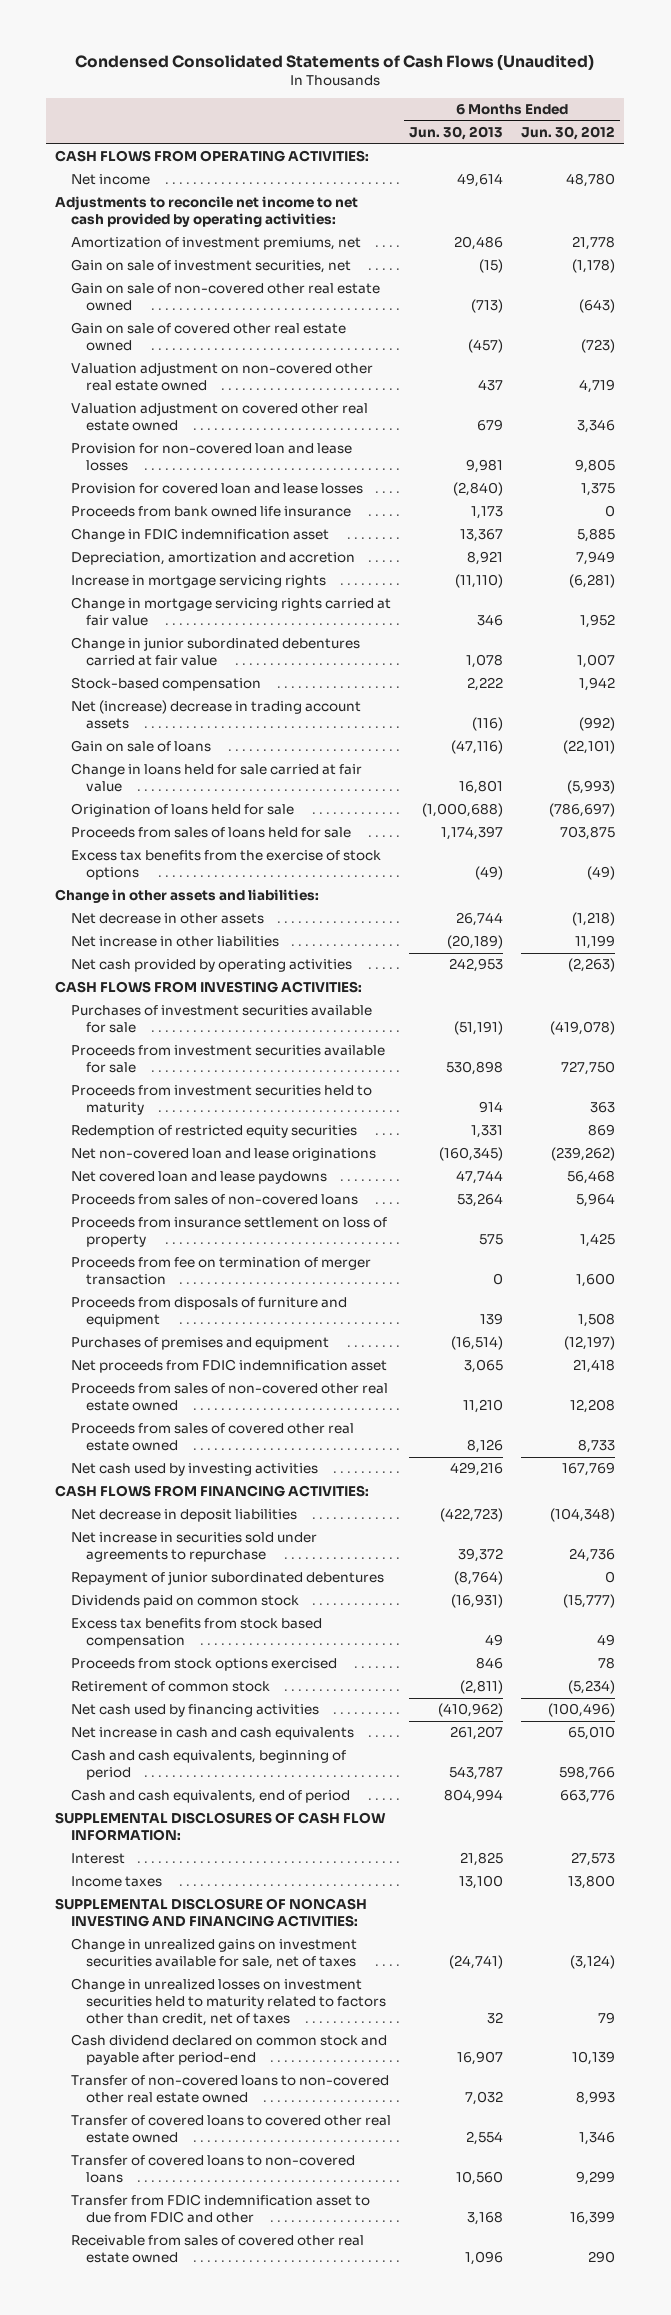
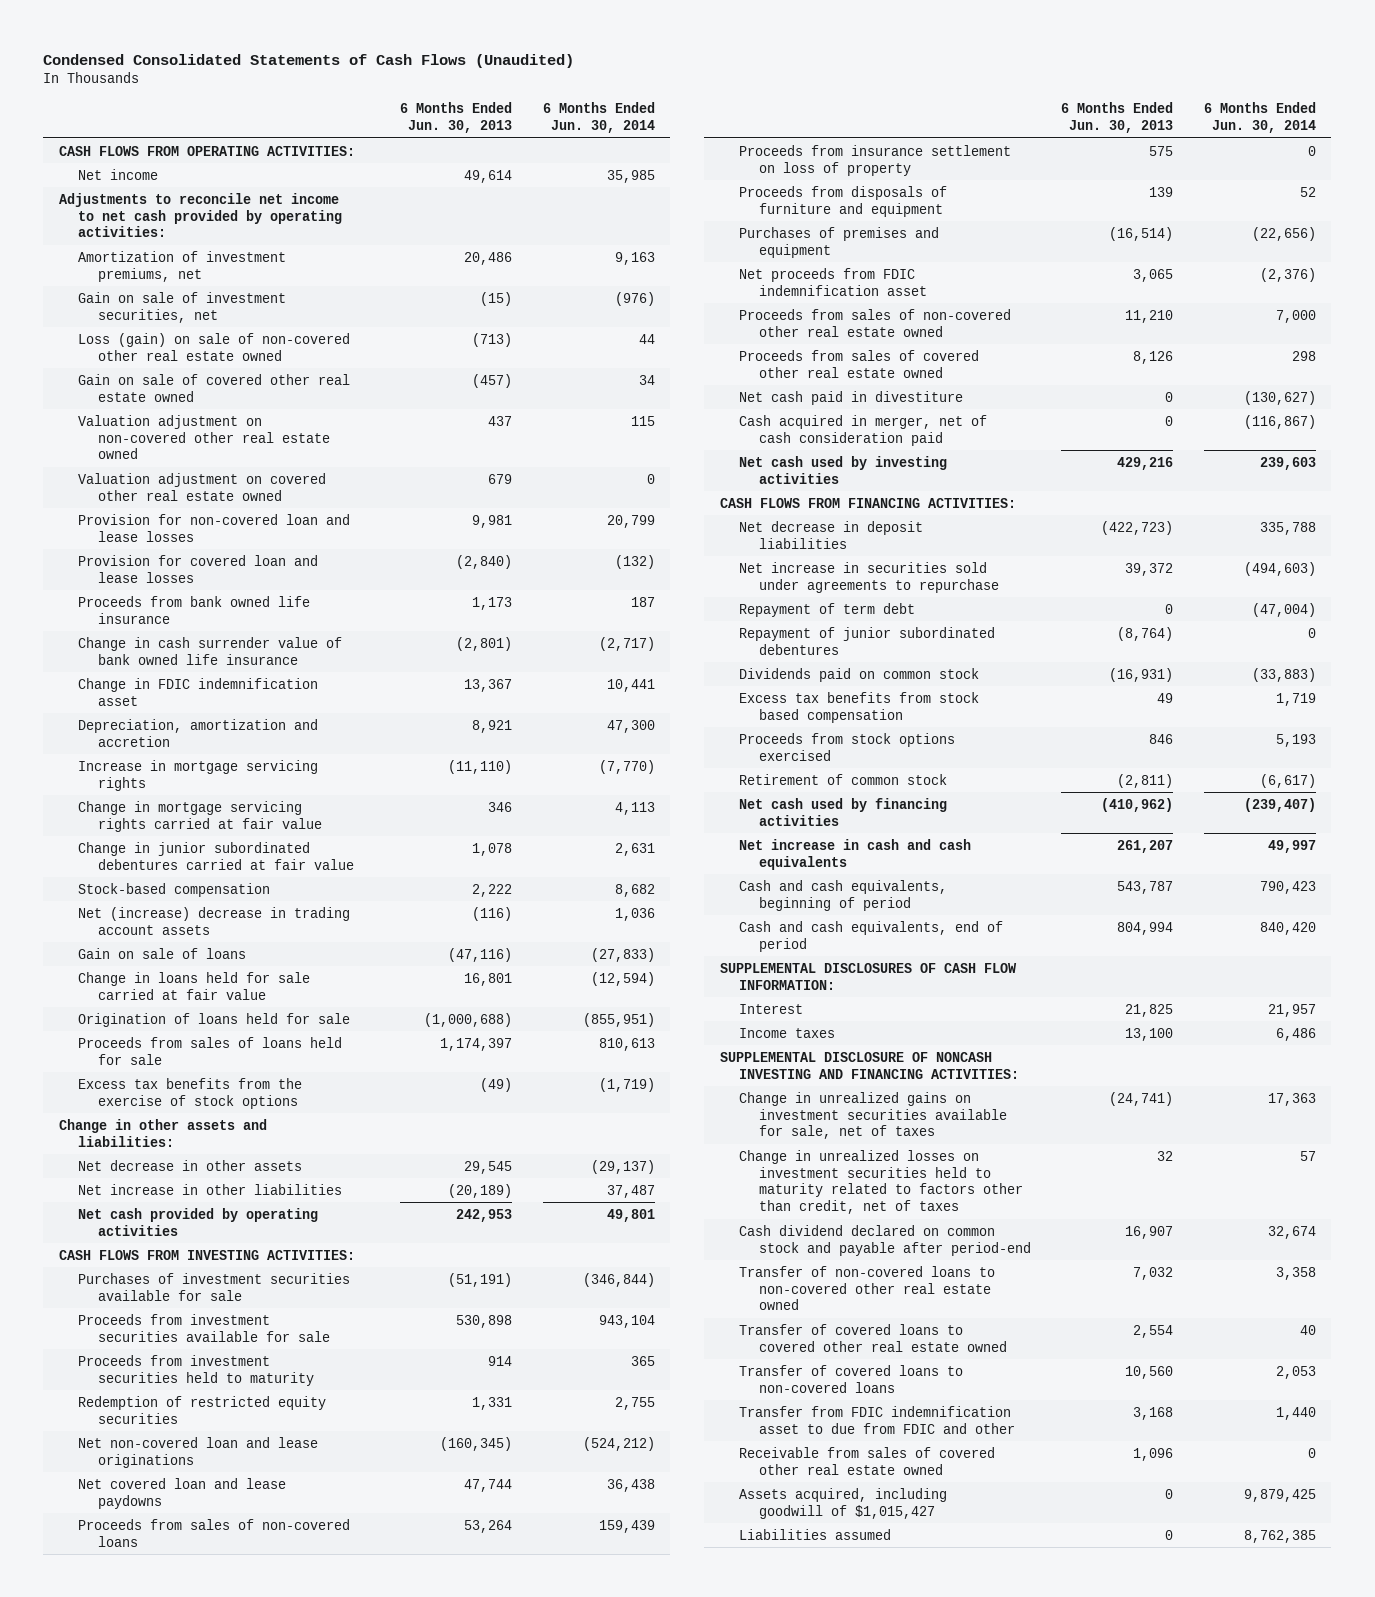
[521,126,616,141] Jun. 30, 2012 -> none
none -> [543,102,656,134] 6 Months Ended Jun. 30, 2014
[70,282,380,312] Gain on sale of non-covered other real estate owned -> [78,332,351,361] Loss (gain) on sale of non-covered other real estate owned
none -> [78,636,343,665] Change in cash surrender value of bank owned life insurance
[456,912,504,927] 26,744 -> [464,1160,513,1174] 29,545
[70,1257,371,1286] Proceeds from fee on termination of merger transaction -> none
none -> [739,390,964,405] Net cash paid in divestiture
none -> [739,414,988,446] Cash acquired in merger, net of cash consideration paid
none -> [739,602,916,617] Repayment of term debt
none -> [739,1487,948,1519] Assets acquired, including goodwill of $1,015,427
none -> [739,1528,892,1540] Liabilities assumed

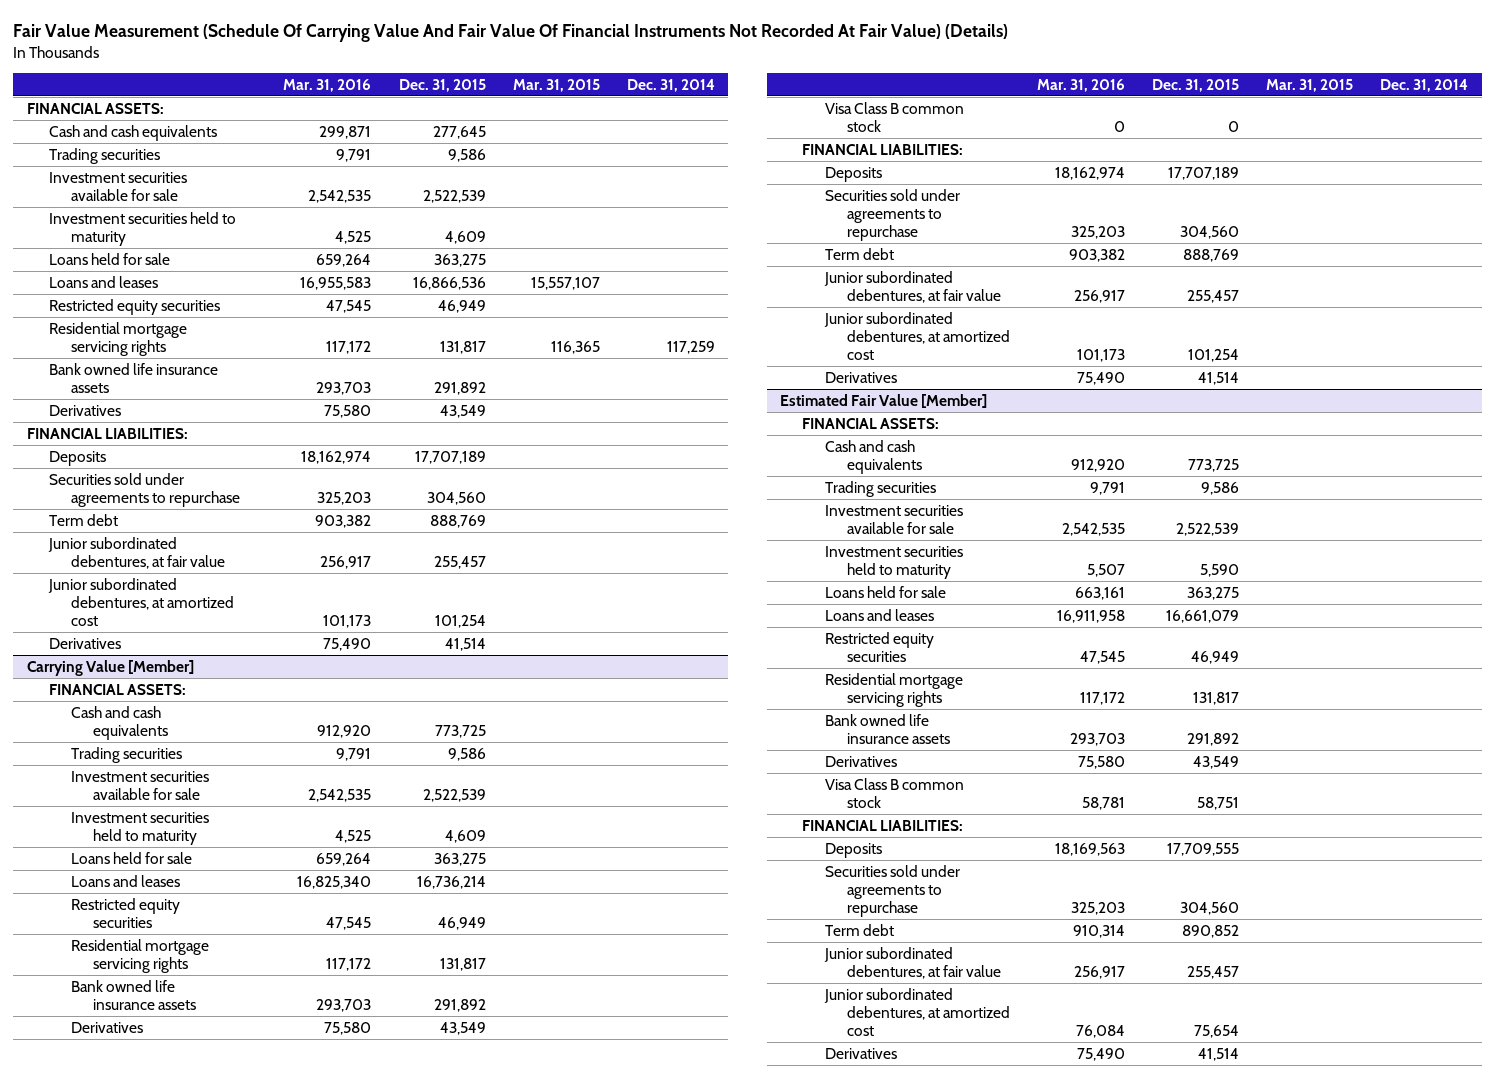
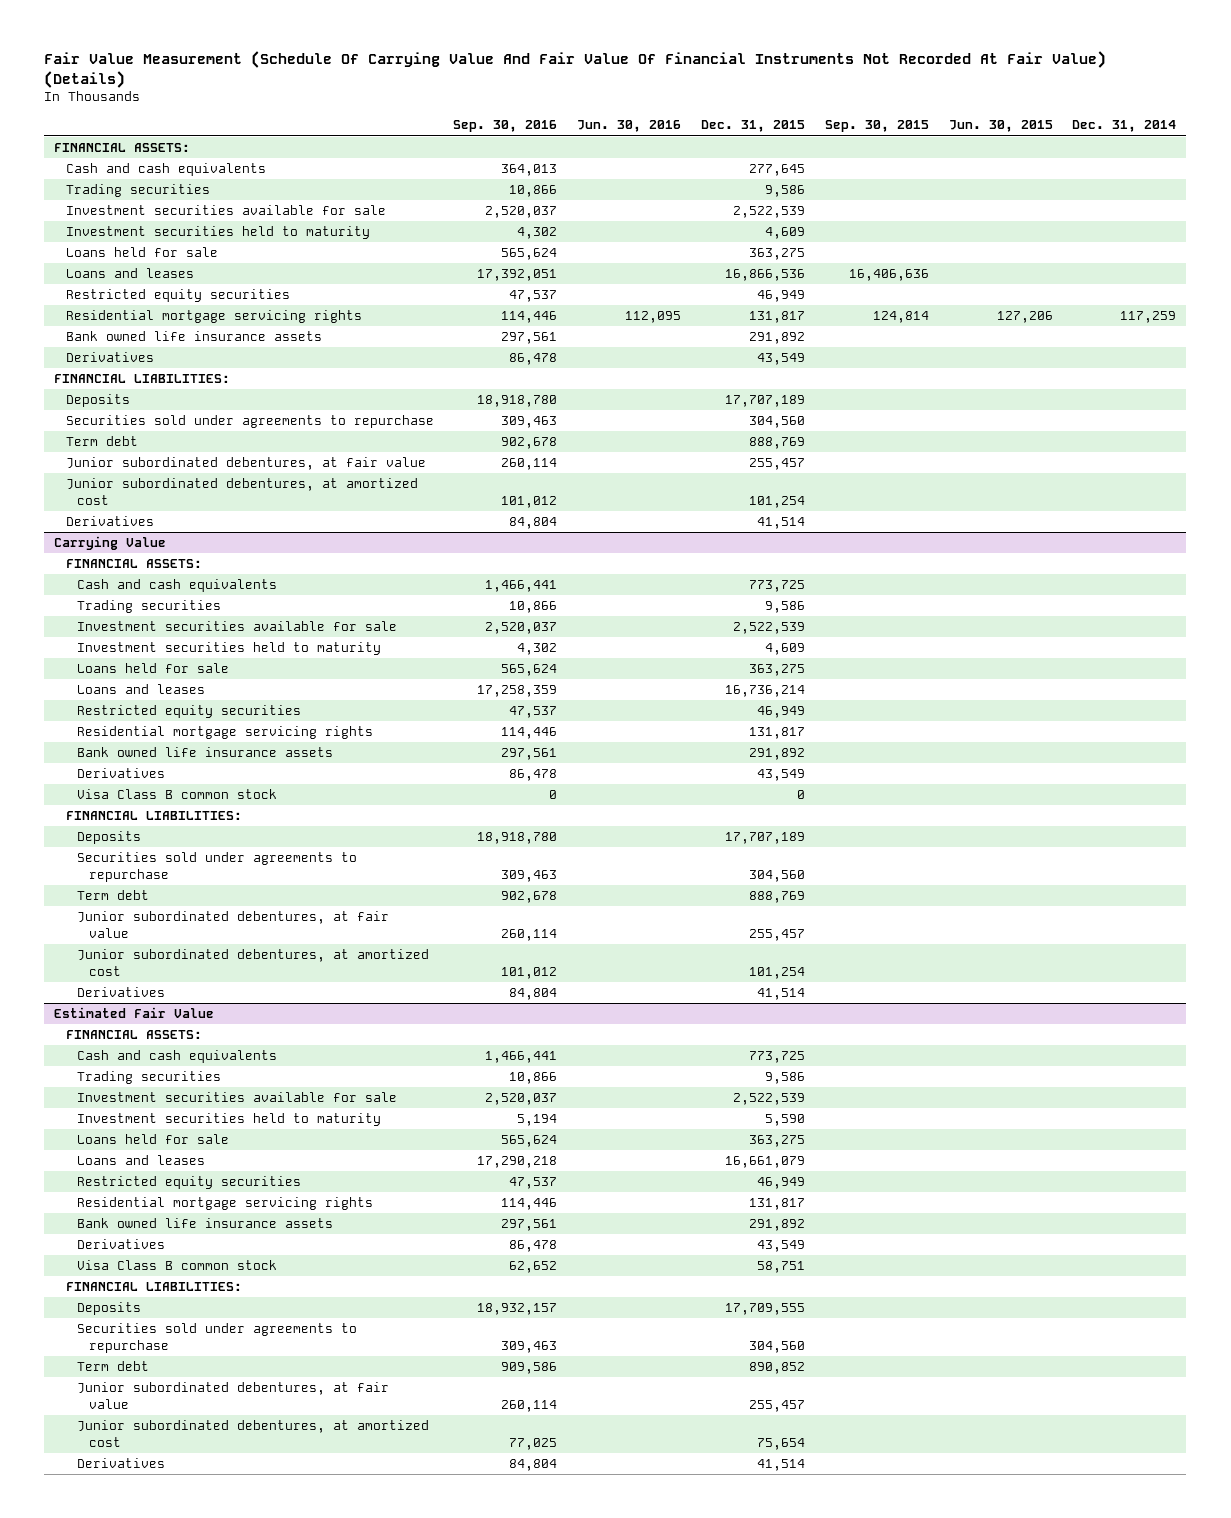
[283,78,372,92] Mar. 31, 2016 -> none
[512,78,600,92] Mar. 31, 2015 -> none
none -> [453,120,558,133] Sep. 30, 2016
none -> [577,120,682,133] Jun. 30, 2016
none -> [824,120,929,133] Sep. 30, 2015
none -> [948,120,1053,133] Jun. 30, 2015
[26,659,194,676] Carrying Value [Member] -> [54,536,167,551] Carrying Value
[780,393,988,408] Estimated Fair Value [Member] -> [54,1007,215,1019] Estimated Fair Value

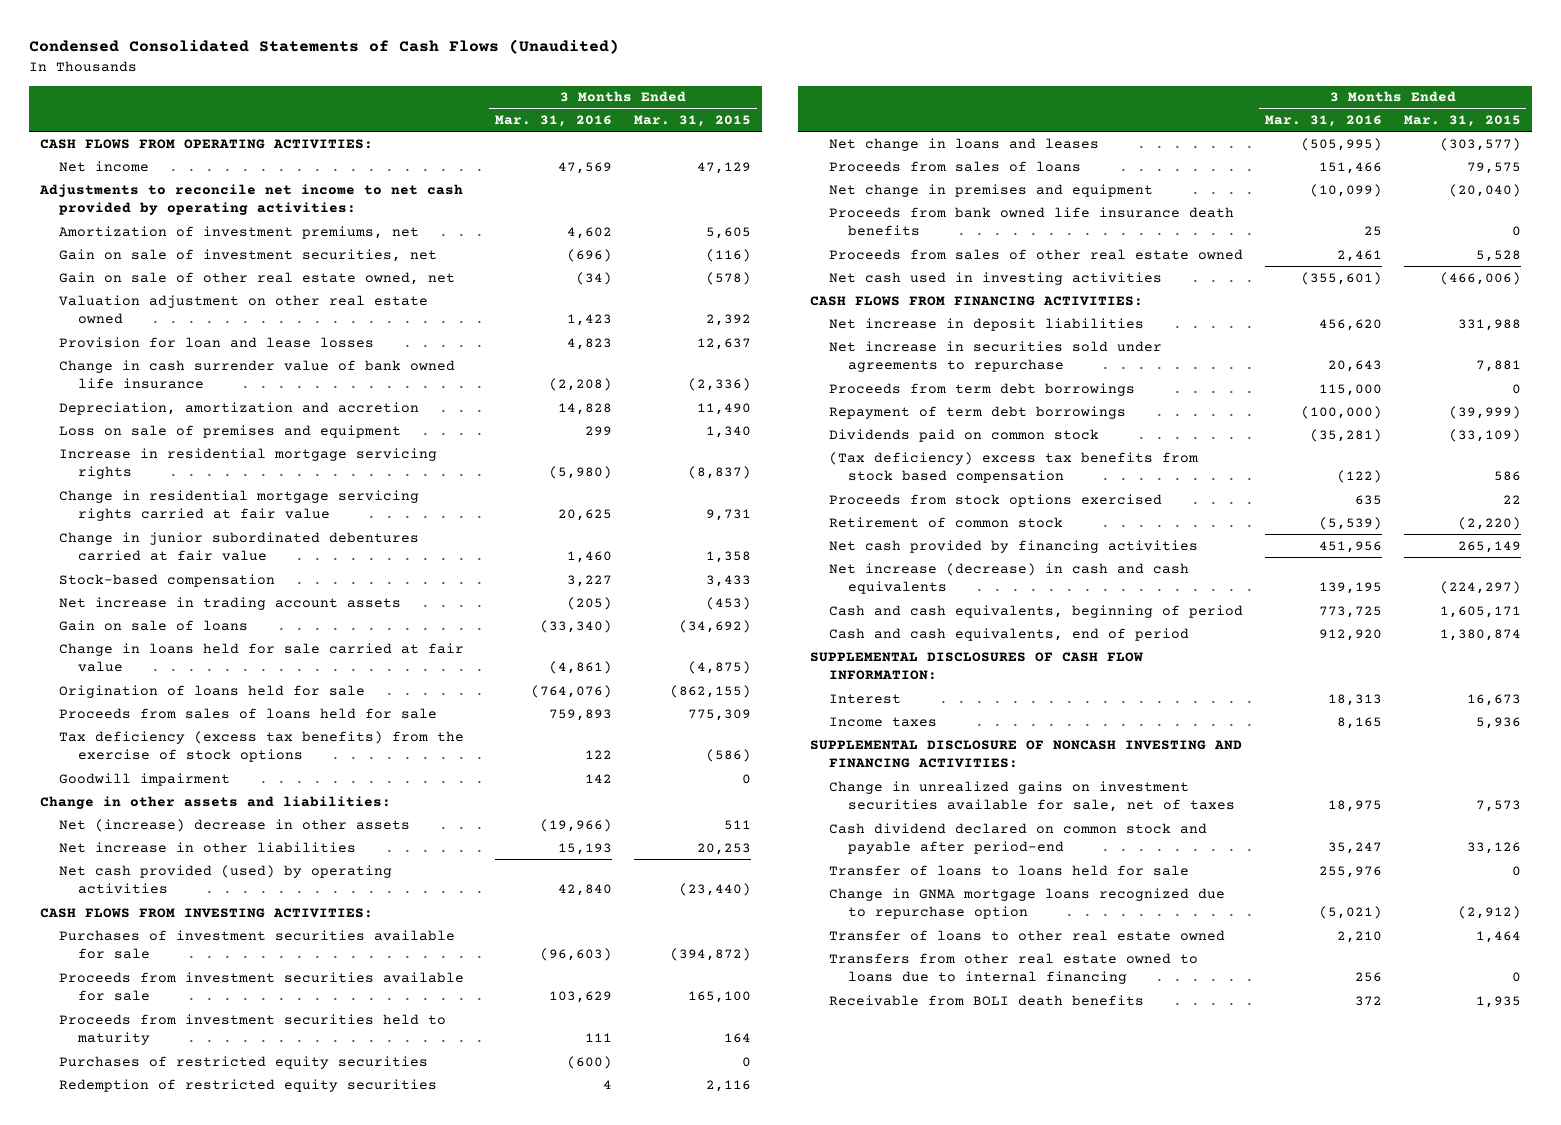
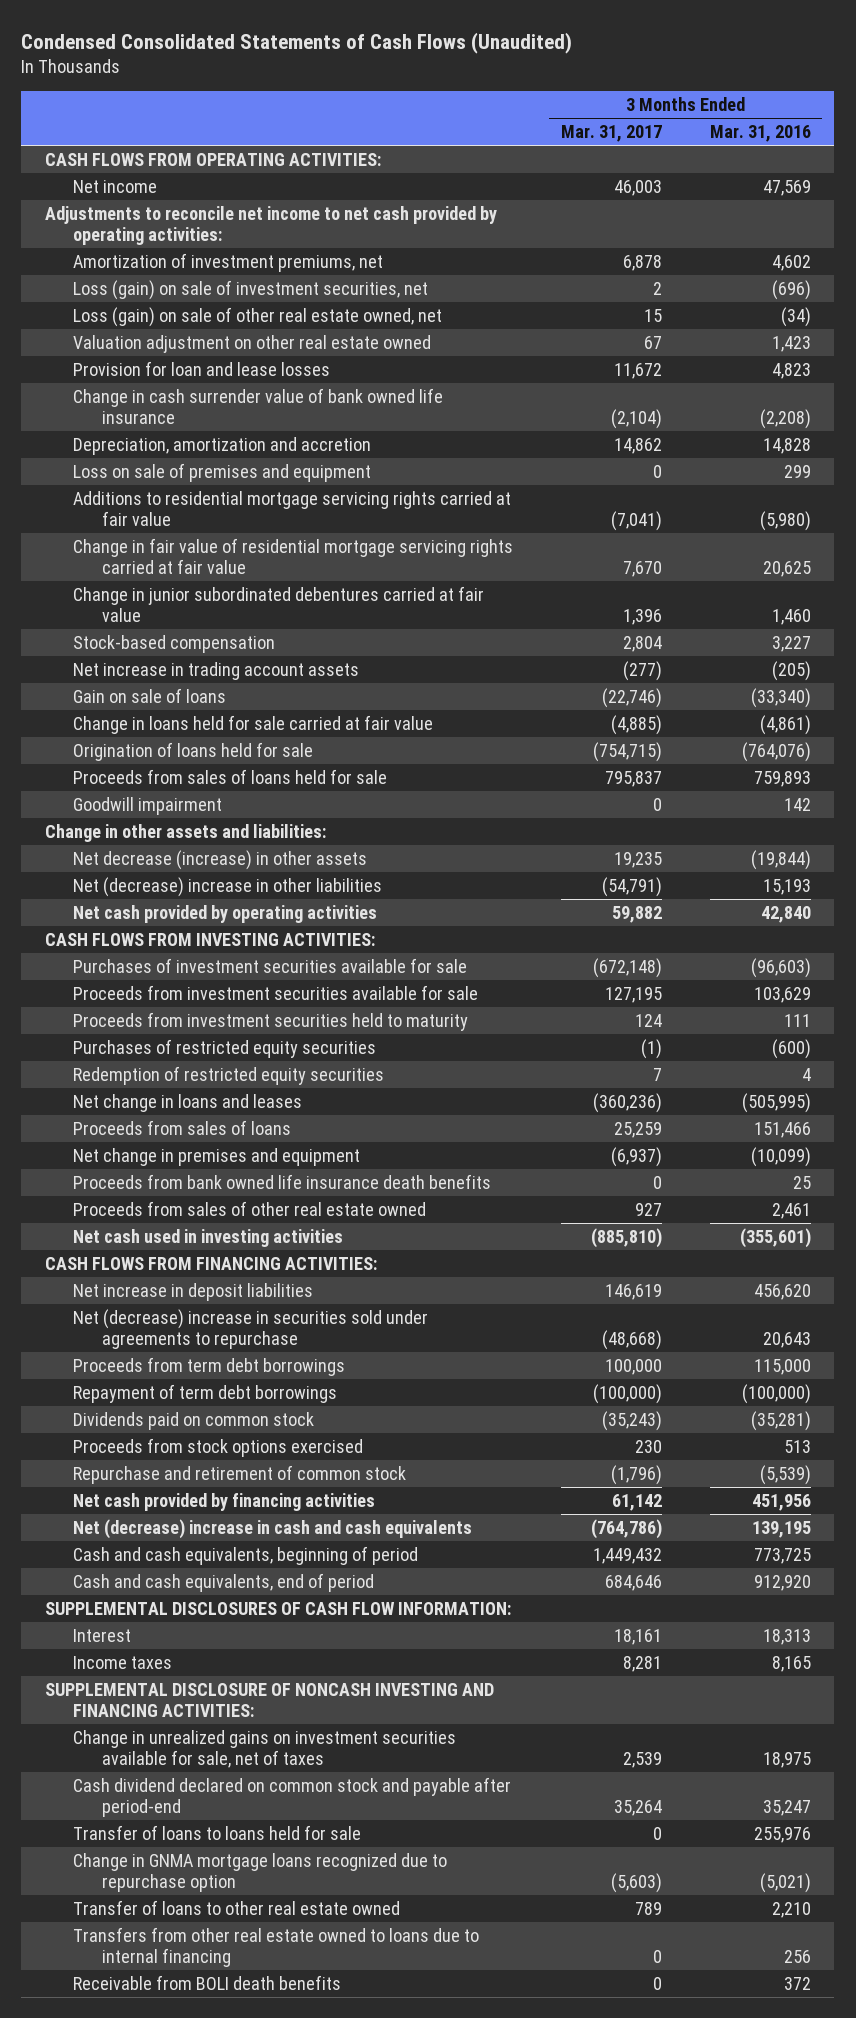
[634,115,752,128] Mar. 31, 2015 -> none
none -> [560,125,662,143] Mar. 31, 2017
[58,248,437,262] Gain on sale of investment securities, net -> [73,279,429,300] Loss (gain) on sale of investment securities, net
[58,271,455,285] Gain on sale of other real estate owned, net -> [73,306,443,327] Loss (gain) on sale of other real estate owned, net
[58,447,437,480] Increase in residential mortgage servicing rights -> [73,490,512,527] Additions to residential mortgage servicing rights carried at fair value
[58,489,419,522] Change in residential mortgage servicing rights carried at fair value -> [73,537,514,575] Change in fair value of residential mortgage servicing rights carried at fair value
[58,730,464,763] Tax deficiency (excess tax benefits) from the exercise of stock options -> none
[58,818,410,832] Net (increase) decrease in other assets -> [73,849,368,870] Net decrease (increase) in other assets
[539,818,612,832] (19,966) -> [750,849,811,870] (19,844)
[58,841,356,853] Net increase in other liabilities -> [73,876,383,897] Net (decrease) increase in other liabilities
[58,864,392,895] Net cash provided (used) by operating activities -> [73,904,378,923] Net cash provided by operating activities
[828,340,1162,373] Net increase in securities sold under agreements to repurchase -> [73,1308,429,1350] Net (decrease) increase in securities sold under agreements to repurchase
[828,451,1198,484] (Tax deficiency) excess tax benefits from stock based compensation -> none
[1354,494,1382,505] 635 -> [783,1439,811,1453] 513
[828,516,1063,528] Retirement of common stock -> [73,1464,407,1484] Repurchase and retirement of common stock
[828,562,1189,595] Net increase (decrease) in cash and cash equivalents -> [73,1518,473,1539] Net (decrease) increase in cash and cash equivalents

